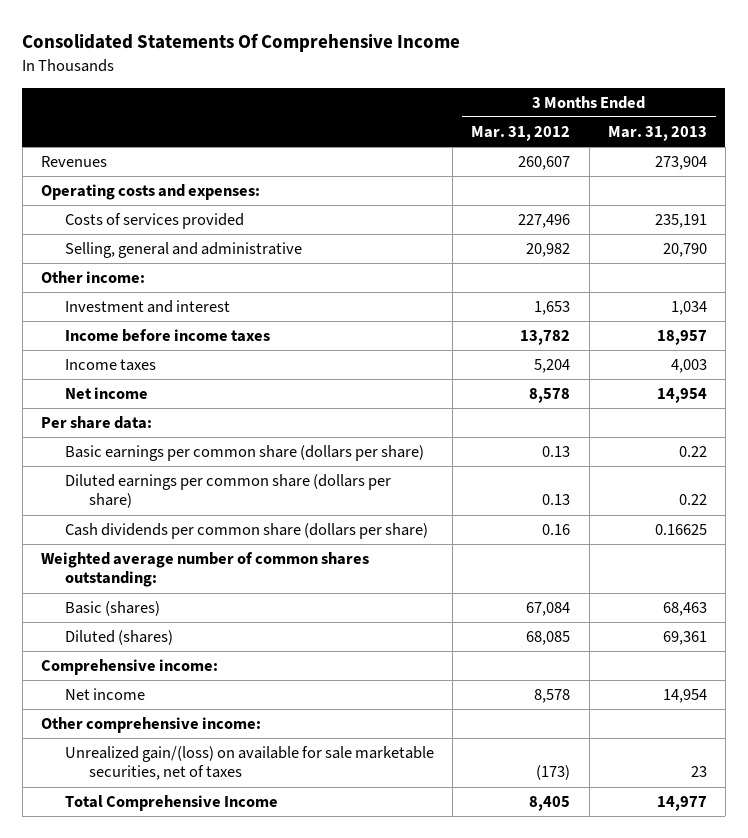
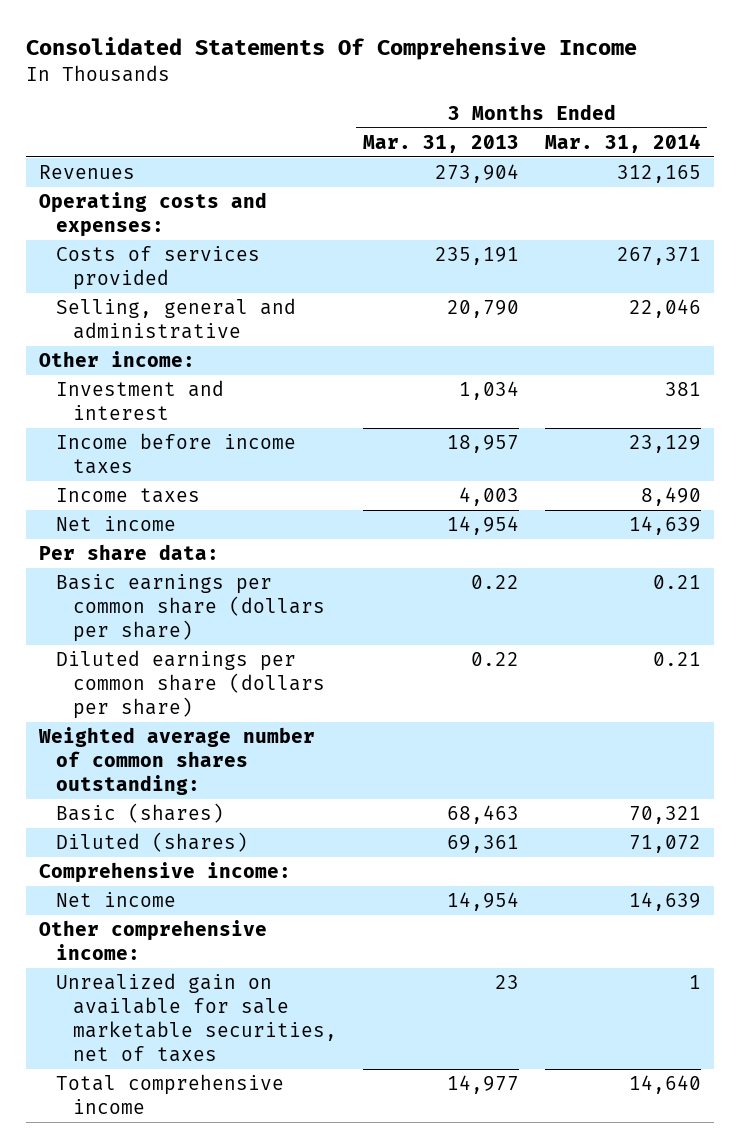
[471,126,571,142] Mar. 31, 2012 -> none
none -> [544,133,701,153] Mar. 31, 2014
[64,523,428,540] Cash dividends per common share (dollars per share) -> none
[64,746,434,781] Unrealized gain/(loss) on available for sale marketable securities, net of taxes -> [55,972,338,1063] Unrealized gain on available for sale marketable securities, net of taxes
[64,795,278,812] Total Comprehensive Income -> [55,1073,284,1114] Total comprehensive income

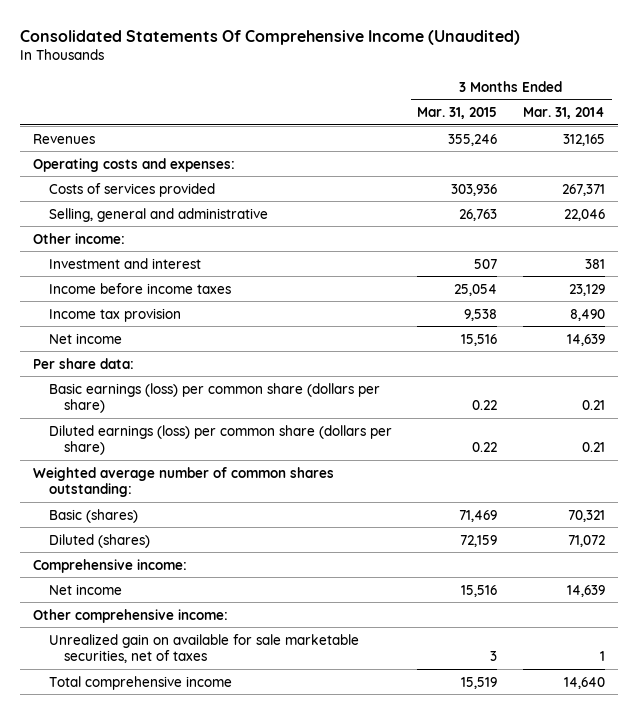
[26,37,638,61] Consolidated Statements Of Comprehensive Income -> [20,29,521,45] Consolidated Statements Of Comprehensive Income (Unaudited)
[362,134,519,153] Mar. 31, 2013 -> none
none -> [417,107,498,120] Mar. 31, 2015
[55,487,200,503] Income taxes -> [48,307,181,322] Income tax provision
[55,573,326,643] Basic earnings per common share (dollars per share) -> [48,382,380,414] Basic earnings (loss) per common share (dollars per share)
[55,649,326,720] Diluted earnings per common share (dollars per share) -> [48,424,392,456] Diluted earnings (loss) per common share (dollars per share)

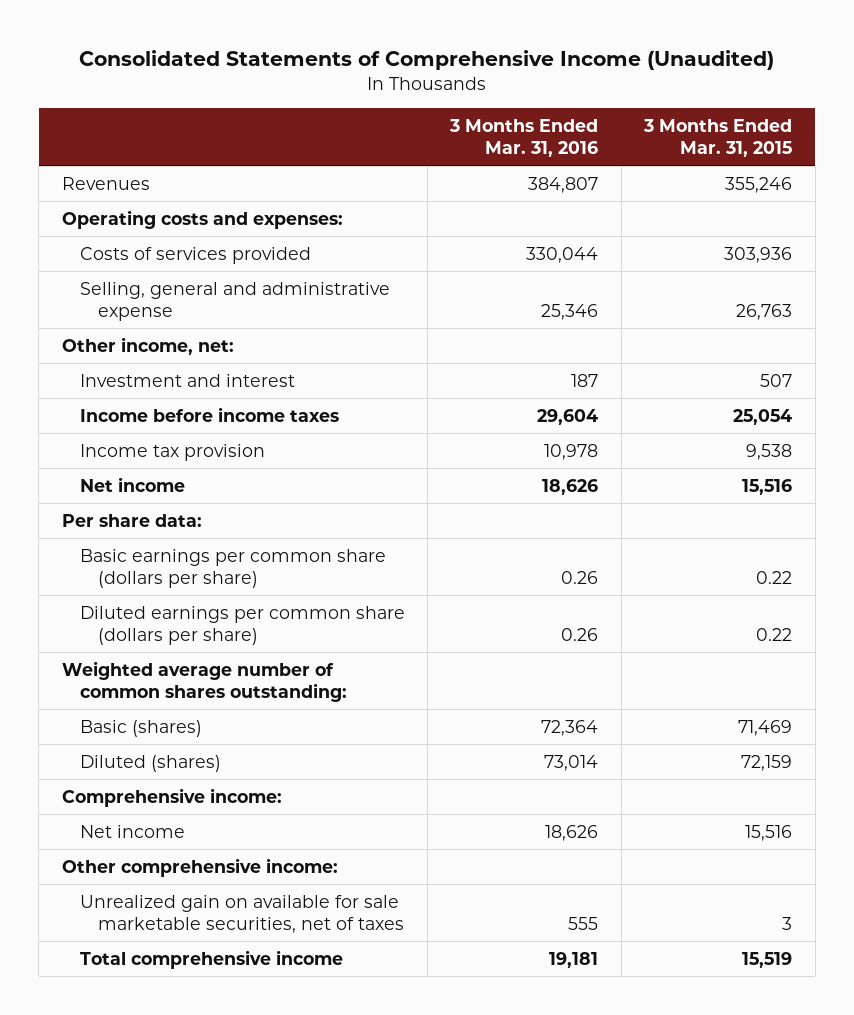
[20,29,521,45] Consolidated Statements Of Comprehensive Income (Unaudited) -> [78,50,774,71] Consolidated Statements of Comprehensive Income (Unaudited)
[523,107,606,120] Mar. 31, 2014 -> none
none -> [449,118,599,157] 3 Months Ended Mar. 31, 2016
[48,207,268,222] Selling, general and administrative -> [79,281,390,321] Selling, general and administrative expense
[33,232,126,244] Other income: -> [61,336,234,355] Other income, net:
[48,382,380,414] Basic earnings (loss) per common share (dollars per share) -> [79,548,386,588] Basic earnings per common share (dollars per share)
[48,424,392,456] Diluted earnings (loss) per common share (dollars per share) -> [79,605,405,645] Diluted earnings per common share (dollars per share)

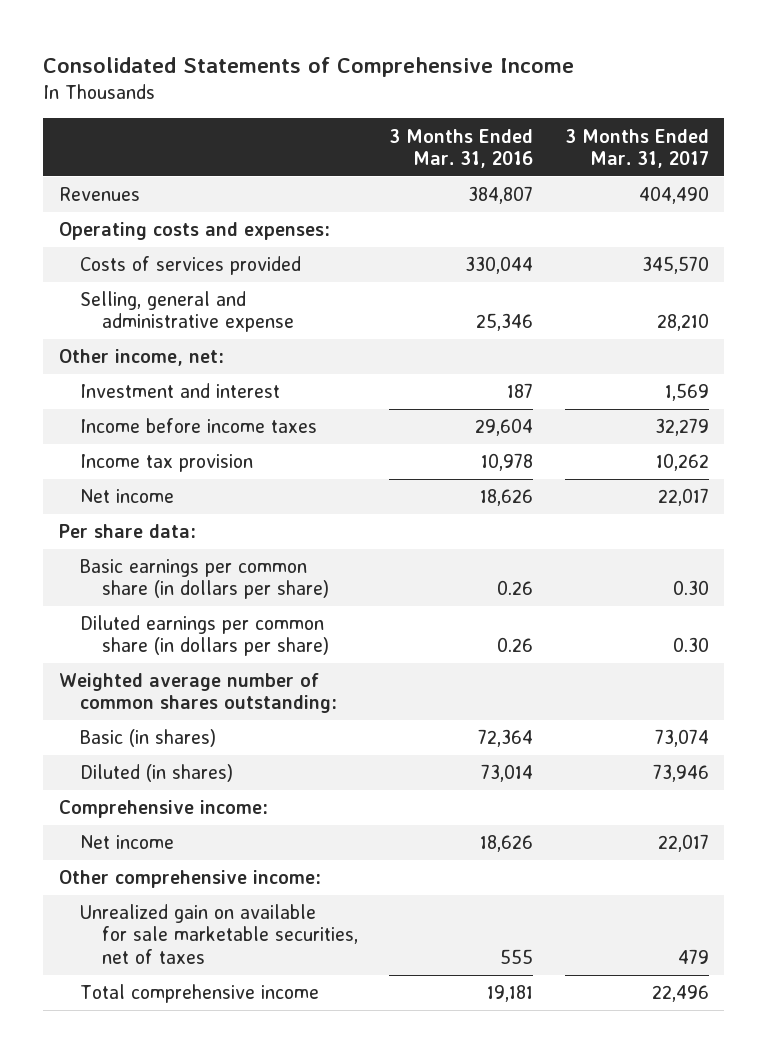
[78,50,774,71] Consolidated Statements of Comprehensive Income (Unaudited) -> [42,56,574,77] Consolidated Statements of Comprehensive Income
[643,118,793,157] 3 Months Ended Mar. 31, 2015 -> none
none -> [564,128,709,168] 3 Months Ended Mar. 31, 2017
[79,548,386,588] Basic earnings per common share (dollars per share) -> [80,559,329,600] Basic earnings per common share (in dollars per share)
[79,605,405,645] Diluted earnings per common share (dollars per share) -> [80,615,329,657] Diluted earnings per common share (in dollars per share)
[79,719,202,737] Basic (shares) -> [80,729,217,748] Basic (in shares)
[79,754,221,772] Diluted (shares) -> [80,764,234,783] Diluted (in shares)

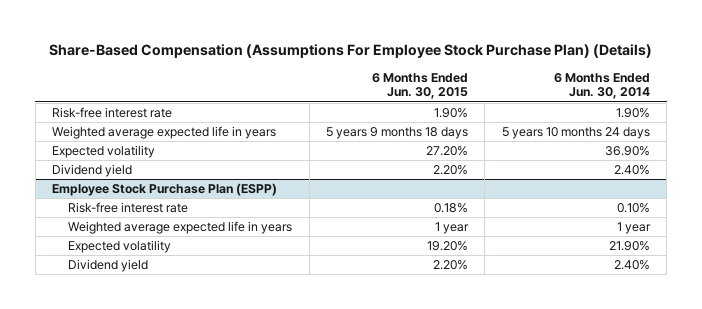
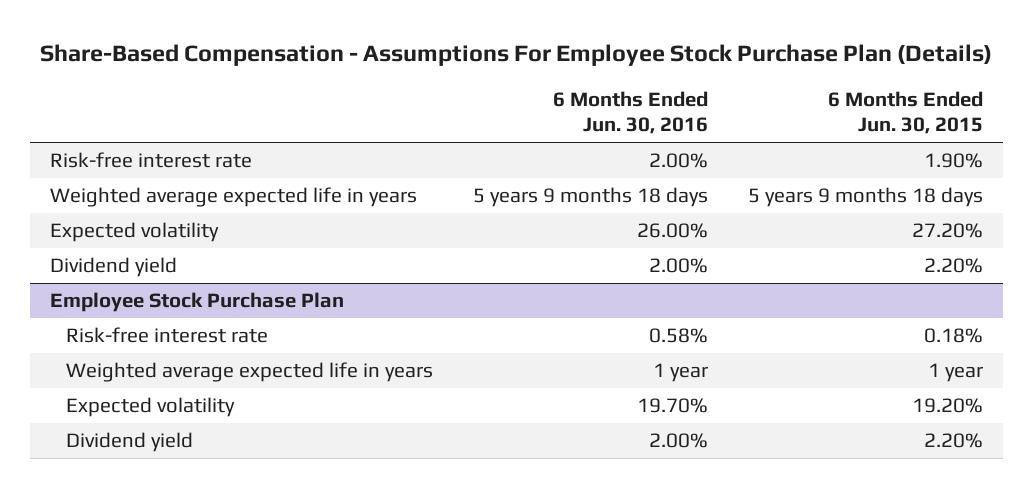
[49,44,653,59] Share-Based Compensation (Assumptions For Employee Stock Purchase Plan) (Details) -> [40,44,993,67] Share-Based Compensation - Assumptions For Employee Stock Purchase Plan (Details)
[553,72,650,100] 6 Months Ended Jun. 30, 2014 -> none
none -> [552,91,708,135] 6 Months Ended Jun. 30, 2016
[52,183,278,197] Employee Stock Purchase Plan (ESPP) -> [49,292,344,313] Employee Stock Purchase Plan

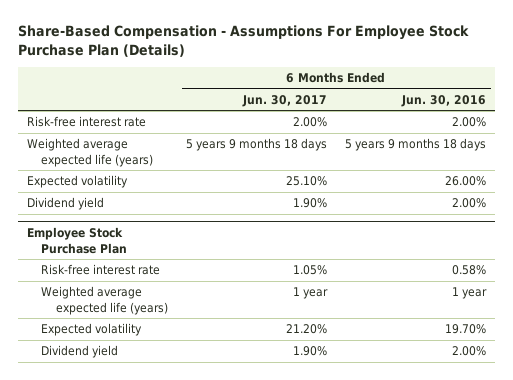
[827,91,983,135] 6 Months Ended Jun. 30, 2015 -> none
none -> [242,94,328,107] Jun. 30, 2017
[49,187,417,208] Weighted average expected life in years -> [26,138,154,167] Weighted average expected life (years)
[65,362,433,383] Weighted average expected life in years -> [41,286,169,315] Weighted average expected life (years)

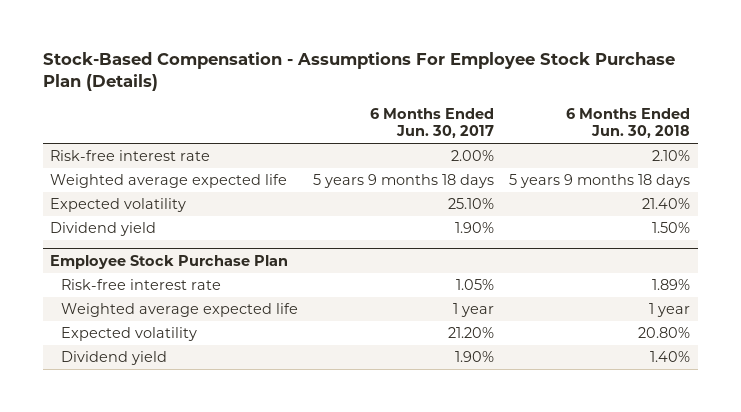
[17,25,469,57] Share-Based Compensation - Assumptions For Employee Stock Purchase Plan (Details) -> [42,51,675,92] Stock-Based Compensation - Assumptions For Employee Stock Purchase Plan (Details)
[401,94,487,107] Jun. 30, 2016 -> none
none -> [566,107,691,139] 6 Months Ended Jun. 30, 2018
[26,138,154,167] Weighted average expected life (years) -> [50,174,288,189] Weighted average expected life
[41,286,169,315] Weighted average expected life (years) -> [61,303,299,318] Weighted average expected life

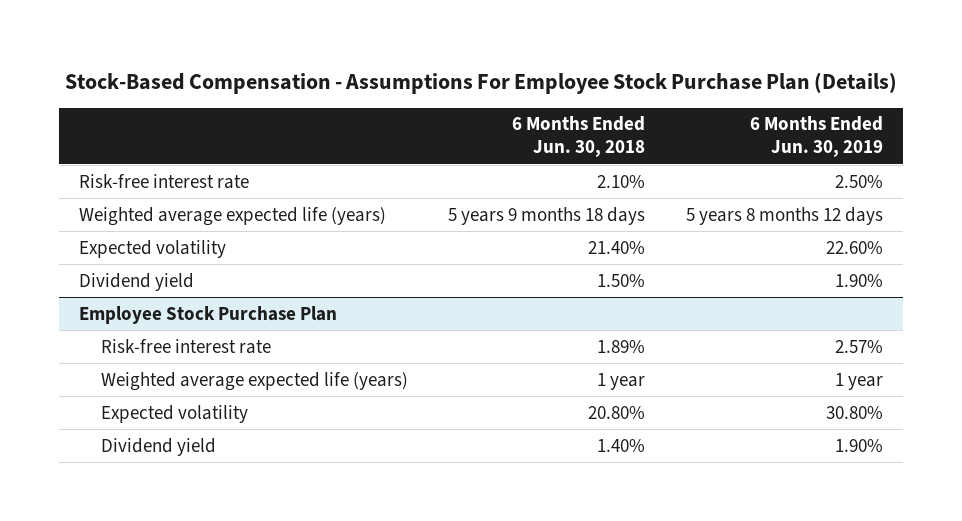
[370,107,495,139] 6 Months Ended Jun. 30, 2017 -> none
none -> [749,116,883,158] 6 Months Ended Jun. 30, 2019
[50,174,288,189] Weighted average expected life -> [79,206,387,226] Weighted average expected life (years)
[61,303,299,318] Weighted average expected life -> [101,371,409,391] Weighted average expected life (years)

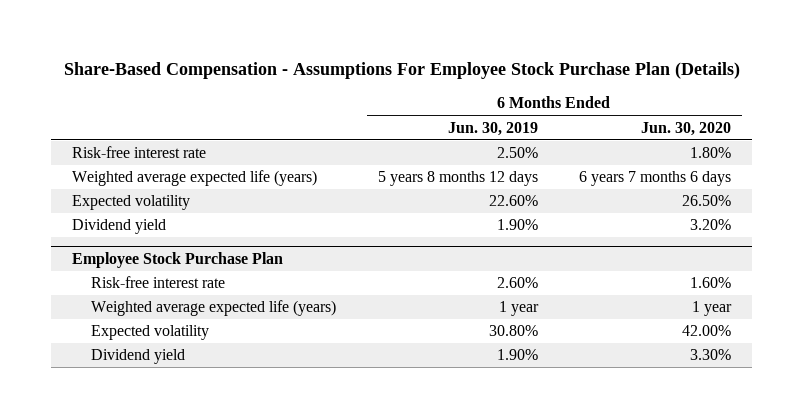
[64,71,897,94] Stock-Based Compensation - Assumptions For Employee Stock Purchase Plan (Details) -> [63,62,740,80] Share-Based Compensation - Assumptions For Employee Stock Purchase Plan (Details)
[512,116,646,158] 6 Months Ended Jun. 30, 2018 -> none
none -> [641,121,732,136] Jun. 30, 2020
[834,339,883,353] 2.57% -> [496,277,538,289] 2.60%

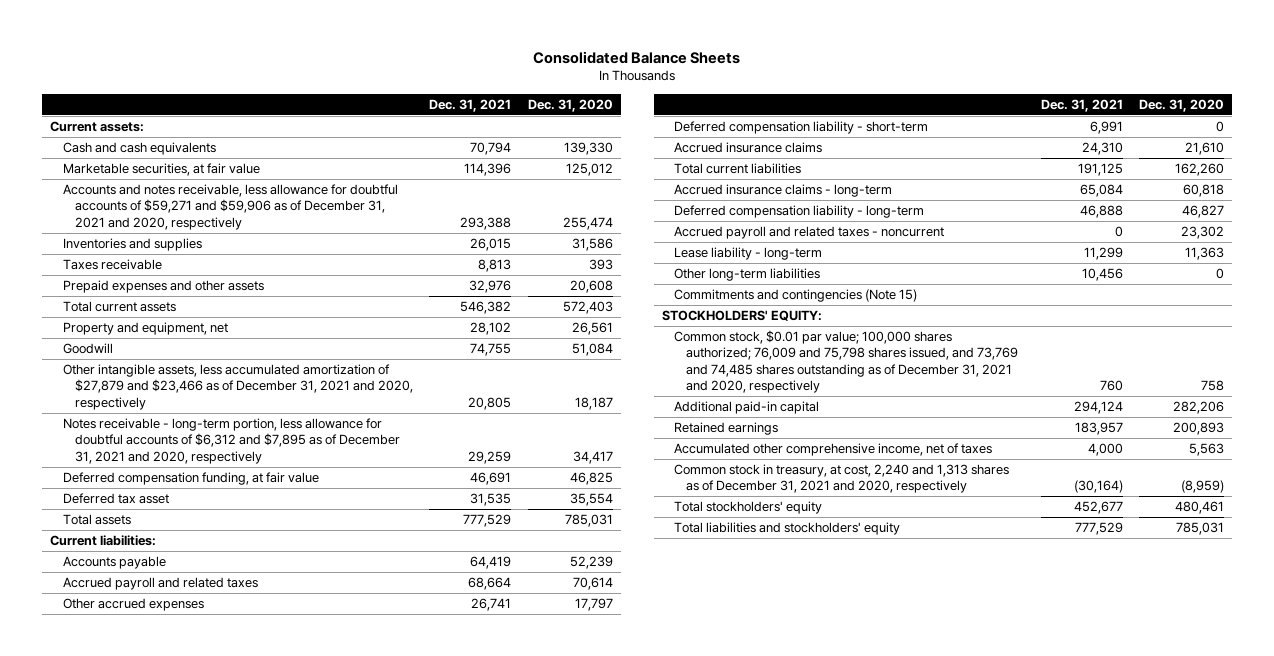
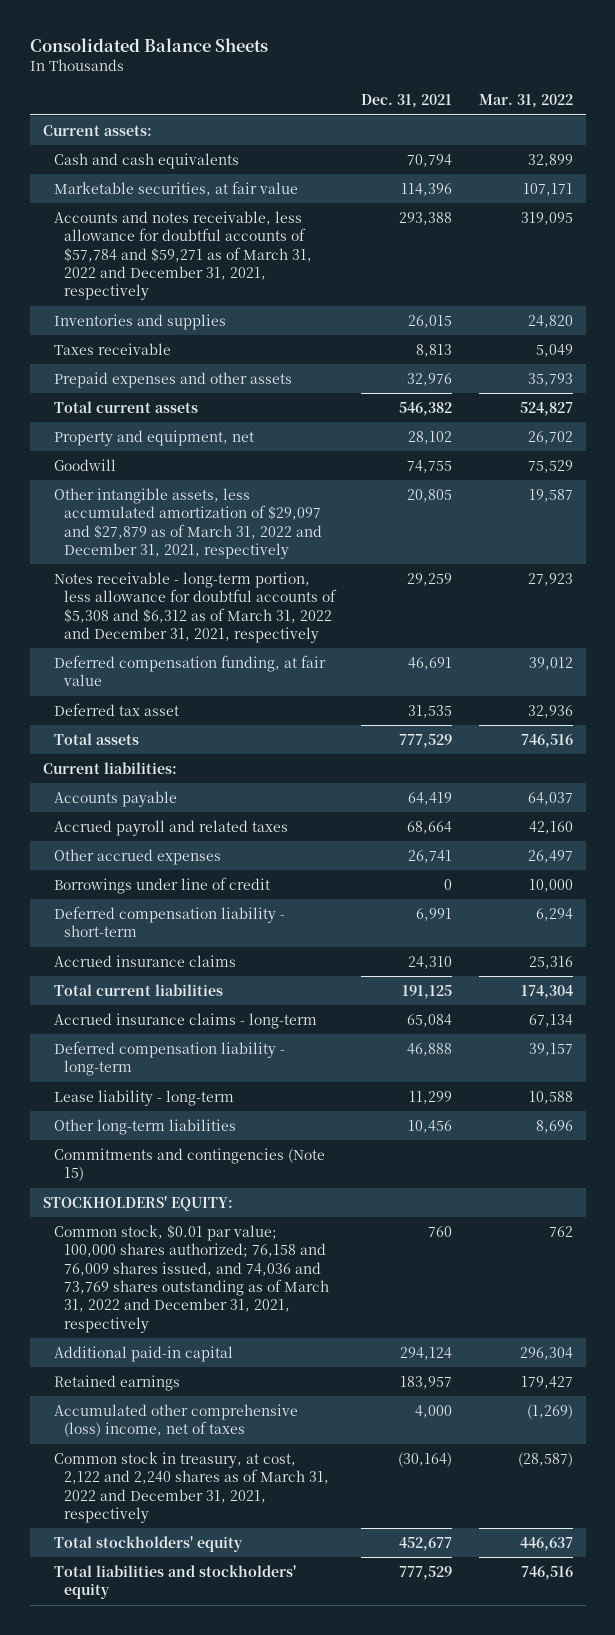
[527,98,613,112] Dec. 31, 2020 -> none
none -> [478,94,573,109] Mar. 31, 2022
[62,184,398,230] Accounts and notes receivable, less allowance for doubtful accounts of $59,271 and $59,906 as of December 31, 2021 and 2020, respectively -> [53,210,313,301] Accounts and notes receivable, less allowance for doubtful accounts of $57,784 and $59,271 as of March 31, 2022 and December 31, 2021, respectively
[62,364,413,410] Other intangible assets, less accumulated amortization of $27,879 and $23,466 as of December 31, 2021 and 2020, respectively -> [53,487,323,559] Other intangible assets, less accumulated amortization of $29,097 and $27,879 as of March 31, 2022 and December 31, 2021, respectively
[62,418,400,464] Notes receivable - long-term portion, less allowance for doubtful accounts of $6,312 and $7,895 as of December 31, 2021 and 2020, respectively -> [53,571,338,643] Notes receivable - long-term portion, less allowance for doubtful accounts of $5,308 and $6,312 as of March 31, 2022 and December 31, 2021, respectively
none -> [53,876,270,894] Borrowings under line of credit
[674,226,945,240] Accrued payroll and related taxes - noncurrent -> none
[674,330,1019,394] Common stock, $0.01 par value; 100,000 shares authorized; 76,009 and 75,798 shares issued, and 73,769 and 74,485 shares outstanding as of December 31, 2021 and 2020, respectively -> [53,1224,330,1333] Common stock, $0.01 par value; 100,000 shares authorized; 76,158 and 76,009 shares issued, and 74,036 and 73,769 shares outstanding as of March 31, 2022 and December 31, 2021, respectively
[674,443,993,457] Accumulated other comprehensive income, net of taxes -> [53,1403,298,1438] Accumulated other comprehensive (loss) income, net of taxes
[674,464,1010,494] Common stock in treasury, at cost, 2,240 and 1,313 shares as of December 31, 2021 and 2020, respectively -> [53,1451,330,1523] Common stock in treasury, at cost, 2,122 and 2,240 shares as of March 31, 2022 and December 31, 2021, respectively

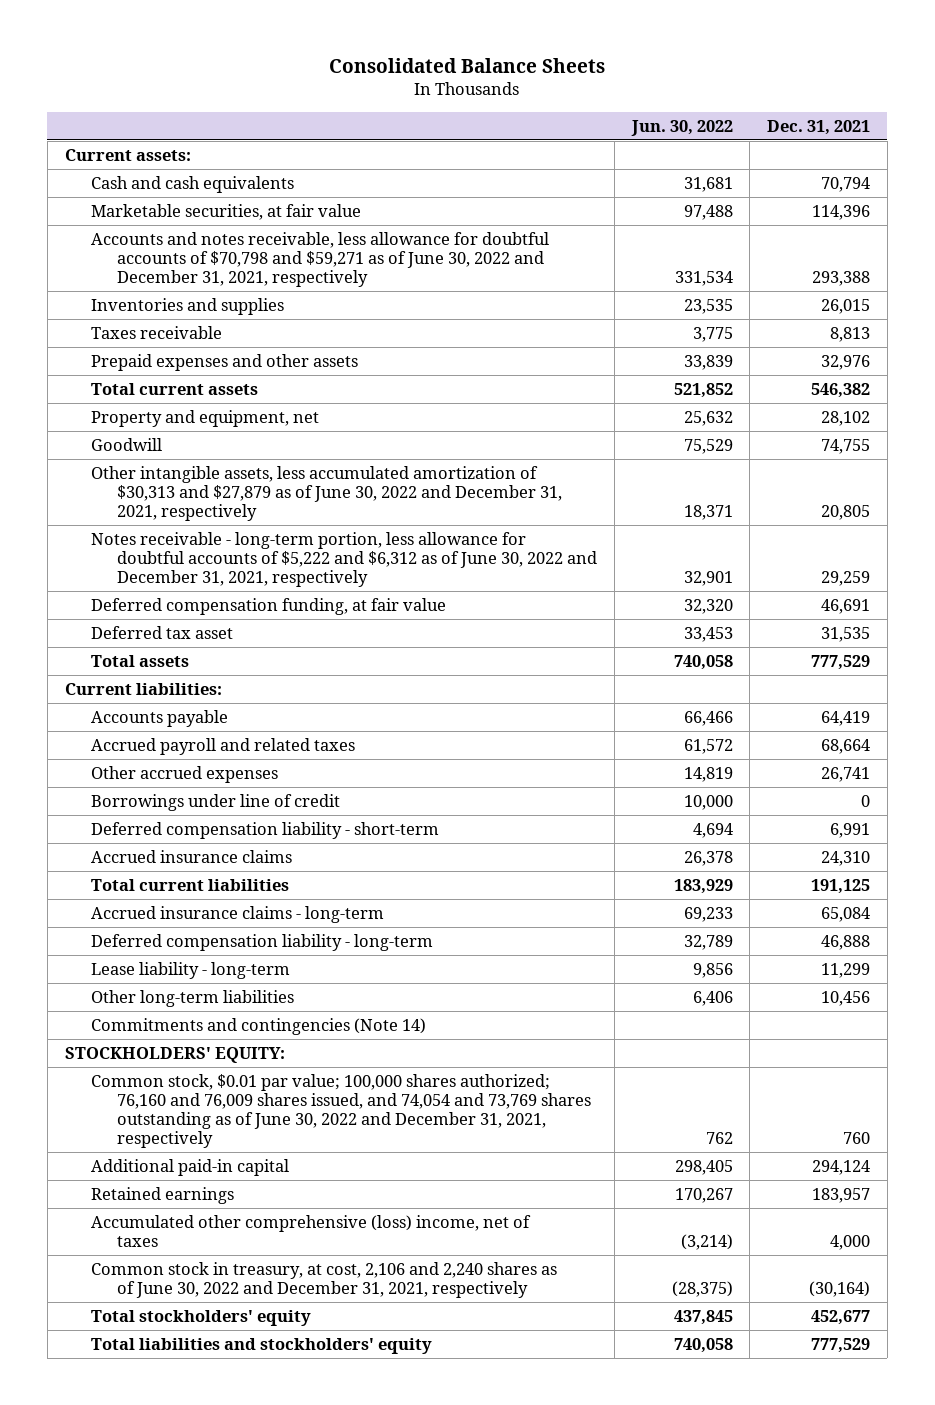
[478,94,573,109] Mar. 31, 2022 -> none
none -> [630,119,733,136] Jun. 30, 2022
[53,210,313,301] Accounts and notes receivable, less allowance for doubtful accounts of $57,784 and $59,271 as of March 31, 2022 and December 31, 2021, respectively -> [90,232,549,288] Accounts and notes receivable, less allowance for doubtful accounts of $70,798 and $59,271 as of June 30, 2022 and December 31, 2021, respectively
[53,487,323,559] Other intangible assets, less accumulated amortization of $29,097 and $27,879 as of March 31, 2022 and December 31, 2021, respectively -> [90,466,563,522] Other intangible assets, less accumulated amortization of $30,313 and $27,879 as of June 30, 2022 and December 31, 2021, respectively
[53,571,338,643] Notes receivable - long-term portion, less allowance for doubtful accounts of $5,308 and $6,312 as of March 31, 2022 and December 31, 2021, respectively -> [90,532,598,588] Notes receivable - long-term portion, less allowance for doubtful accounts of $5,222 and $6,312 as of June 30, 2022 and December 31, 2021, respectively
[53,1147,325,1182] Commitments and contingencies (Note 15) -> [90,1018,426,1036] Commitments and contingencies (Note 14)
[53,1224,330,1333] Common stock, $0.01 par value; 100,000 shares authorized; 76,158 and 76,009 shares issued, and 74,036 and 73,769 shares outstanding as of March 31, 2022 and December 31, 2021, respectively -> [90,1074,592,1149] Common stock, $0.01 par value; 100,000 shares authorized; 76,160 and 76,009 shares issued, and 74,054 and 73,769 shares outstanding as of June 30, 2022 and December 31, 2021, respectively
[53,1451,330,1523] Common stock in treasury, at cost, 2,122 and 2,240 shares as of March 31, 2022 and December 31, 2021, respectively -> [90,1262,557,1299] Common stock in treasury, at cost, 2,106 and 2,240 shares as of June 30, 2022 and December 31, 2021, respectively

